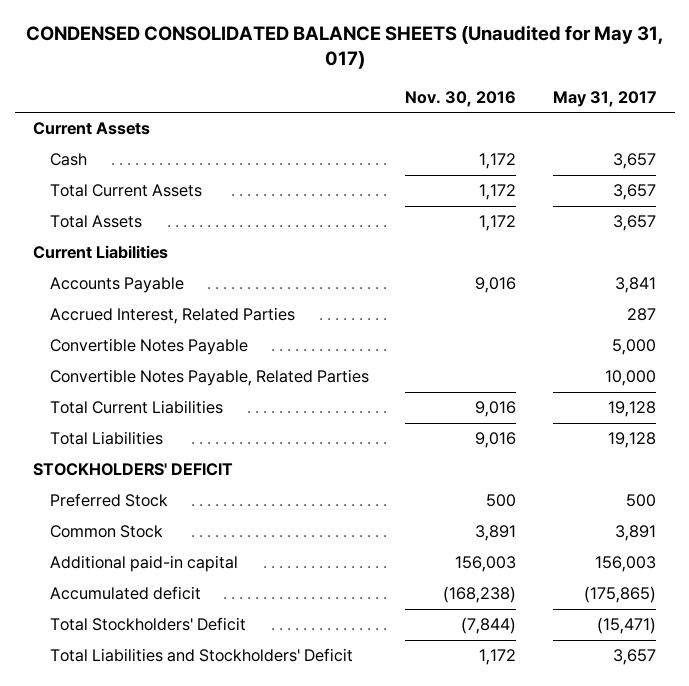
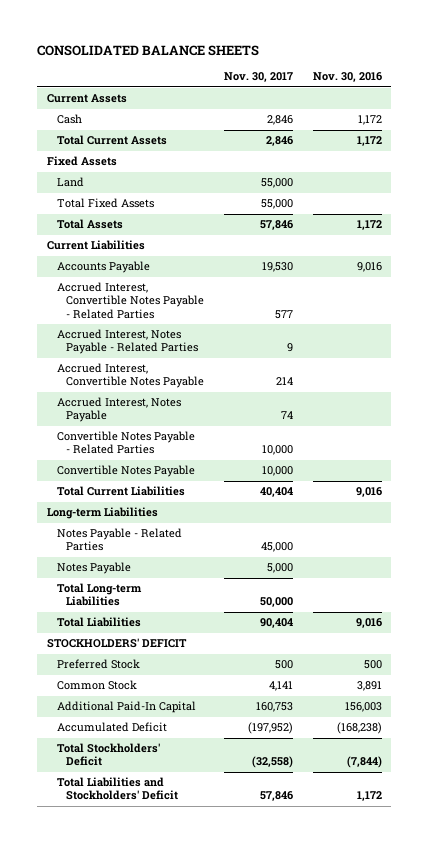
[25,25,663,70] CONDENSED CONSOLIDATED BALANCE SHEETS (Unaudited for May 31, 017) -> [37,44,260,56] CONSOLIDATED BALANCE SHEETS
[553,90,657,107] May 31, 2017 -> none
none -> [223,72,293,83] Nov. 30, 2017
none -> [47,156,118,167] Fixed Assets
none -> [56,177,84,188] Land
none -> [56,198,154,209] Total Fixed Assets
none -> [56,282,205,319] Accrued Interest, Convertible Notes Payable - Related Parties
none -> [56,329,199,355] Accrued Interest, Notes Payable - Related Parties
none -> [56,363,205,389] Accrued Interest, Convertible Notes Payable
[49,307,295,325] Accrued Interest, Related Parties -> [56,397,181,423] Accrued Interest, Notes Payable
none -> [56,431,195,455] Convertible Notes Payable - Related Parties
[49,369,369,387] Convertible Notes Payable, Related Parties -> none
none -> [47,507,159,520] Long-term Liabilities
none -> [56,528,182,552] Notes Payable - Related Parties
none -> [56,562,131,575] Notes Payable
none -> [56,583,142,607] Total Long-term Liabilities
[49,555,238,573] Additional paid-in capital -> [56,701,196,714] Additional Paid-In Capital
[49,586,201,601] Accumulated deficit -> [56,722,167,733] Accumulated Deficit

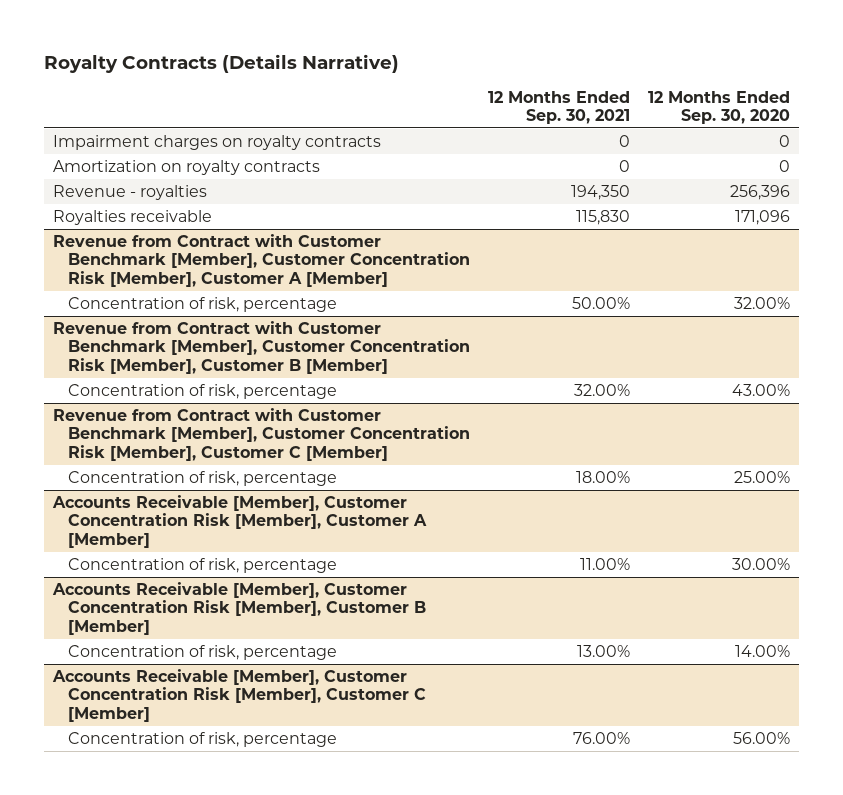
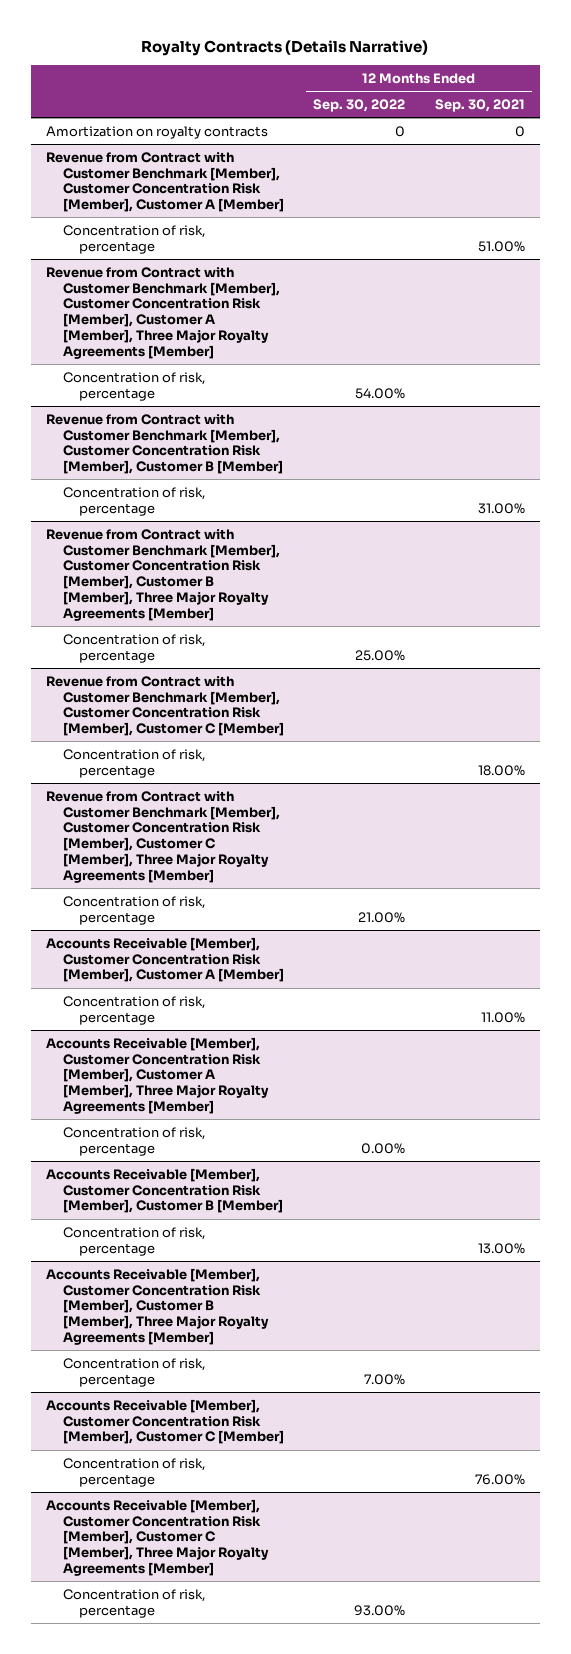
[648,90,791,125] 12 Months Ended Sep. 30, 2020 -> none
none -> [313,99,406,113] Sep. 30, 2022
[53,135,382,151] Impairment charges on royalty contracts -> none
[53,185,208,201] Revenue - royalties -> none
[53,210,213,226] Royalties receivable -> none
[571,297,630,310] 50.00% -> [477,240,525,252] 51.00%
none -> [46,266,280,359] Revenue from Contract with Customer Benchmark [Member], Customer Concentration Risk [Member], Customer A [Member], Three Major Royalty Agreements [Member]
none -> [62,371,205,401] Concentration of risk, percentage
[573,384,630,397] 32.00% -> [477,502,525,514] 31.00%
none -> [46,528,280,621] Revenue from Contract with Customer Benchmark [Member], Customer Concentration Risk [Member], Customer B [Member], Three Major Royalty Agreements [Member]
none -> [62,633,205,663] Concentration of risk, percentage
none -> [46,790,280,883] Revenue from Contract with Customer Benchmark [Member], Customer Concentration Risk [Member], Customer C [Member], Three Major Royalty Agreements [Member]
none -> [62,895,205,925] Concentration of risk, percentage
none -> [46,1036,269,1114] Accounts Receivable [Member], Customer Concentration Risk [Member], Customer A [Member], Three Major Royalty Agreements [Member]
none -> [62,1126,205,1156] Concentration of risk, percentage
none -> [46,1267,269,1345] Accounts Receivable [Member], Customer Concentration Risk [Member], Customer B [Member], Three Major Royalty Agreements [Member]
none -> [62,1357,205,1387] Concentration of risk, percentage
none -> [46,1498,269,1576] Accounts Receivable [Member], Customer Concentration Risk [Member], Customer C [Member], Three Major Royalty Agreements [Member]
none -> [62,1588,205,1618] Concentration of risk, percentage

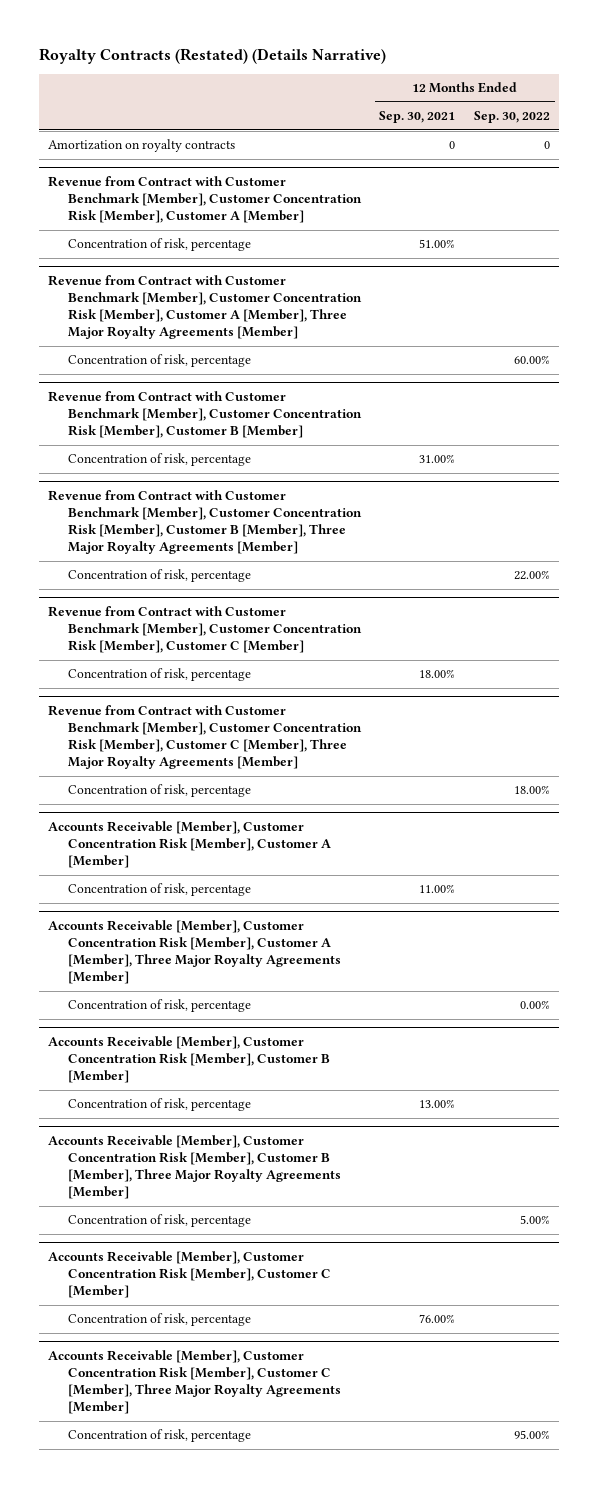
[141,39,429,56] Royalty Contracts (Details Narrative) -> [38,48,386,65] Royalty Contracts (Restated) (Details Narrative)
[355,387,406,399] 54.00% -> [513,355,550,365] 60.00%
[355,649,406,661] 25.00% -> [513,570,550,581] 22.00%
[358,911,406,923] 21.00% -> [513,785,550,795] 18.00%
[364,1373,406,1385] 7.00% -> [519,1215,550,1225] 5.00%
[354,1604,406,1616] 93.00% -> [513,1430,550,1440] 95.00%

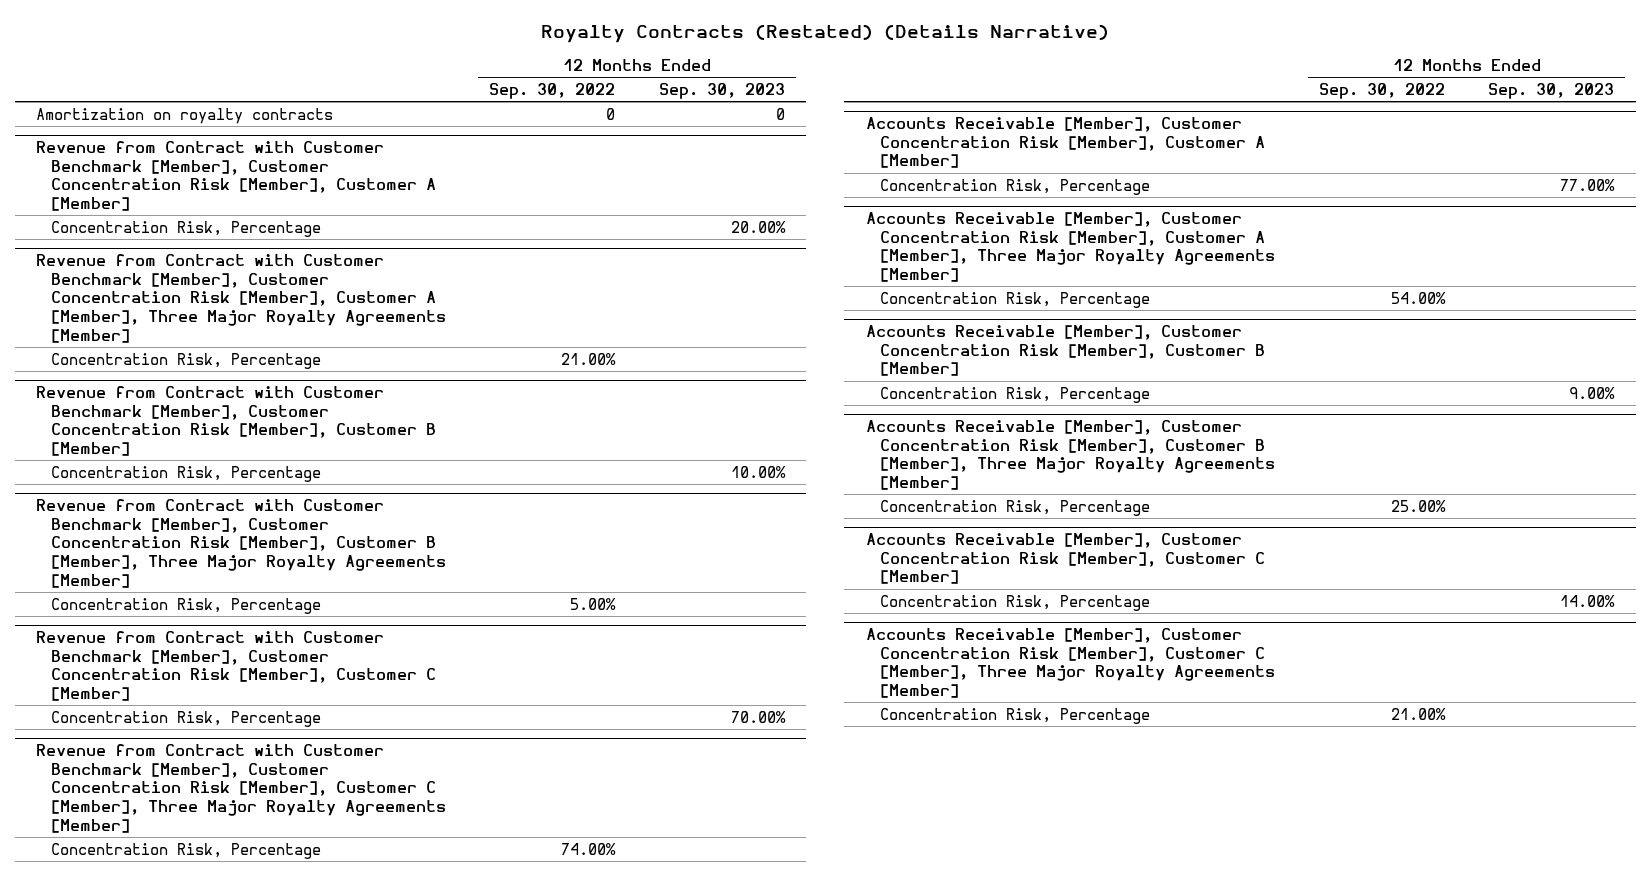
[379,111,456,124] Sep. 30, 2021 -> none
none -> [658,82,785,99] Sep. 30, 2023
[67,238,251,252] Concentration of risk, percentage -> [50,220,321,237] Concentration Risk, Percentage
[67,354,251,368] Concentration of risk, percentage -> [50,352,321,369] Concentration Risk, Percentage
[513,355,550,365] 60.00% -> [561,352,617,365] 21.00%
[67,453,251,467] Concentration of risk, percentage -> [50,465,321,482] Concentration Risk, Percentage
[67,569,251,583] Concentration of risk, percentage -> [50,597,321,614] Concentration Risk, Percentage
[513,570,550,581] 22.00% -> [570,597,617,610] 5.00%
[67,668,251,682] Concentration of risk, percentage -> [50,710,321,727] Concentration Risk, Percentage
[67,784,251,798] Concentration of risk, percentage -> [50,842,321,859] Concentration Risk, Percentage
[513,785,550,795] 18.00% -> [561,842,617,855] 74.00%
[67,883,251,897] Concentration of risk, percentage -> [880,178,1151,195] Concentration Risk, Percentage
[67,999,251,1013] Concentration of risk, percentage -> [880,291,1151,308] Concentration Risk, Percentage
[519,1000,550,1010] 0.00% -> [1390,291,1446,304] 54.00%
[67,1098,251,1112] Concentration of risk, percentage -> [880,386,1151,403] Concentration Risk, Percentage
[67,1214,251,1228] Concentration of risk, percentage -> [880,499,1151,516] Concentration Risk, Percentage
[519,1215,550,1225] 5.00% -> [1390,499,1446,512] 25.00%
[67,1313,251,1327] Concentration of risk, percentage -> [880,594,1151,611] Concentration Risk, Percentage
[67,1429,251,1443] Concentration of risk, percentage -> [880,707,1151,724] Concentration Risk, Percentage
[513,1430,550,1440] 95.00% -> [1390,707,1446,720] 21.00%

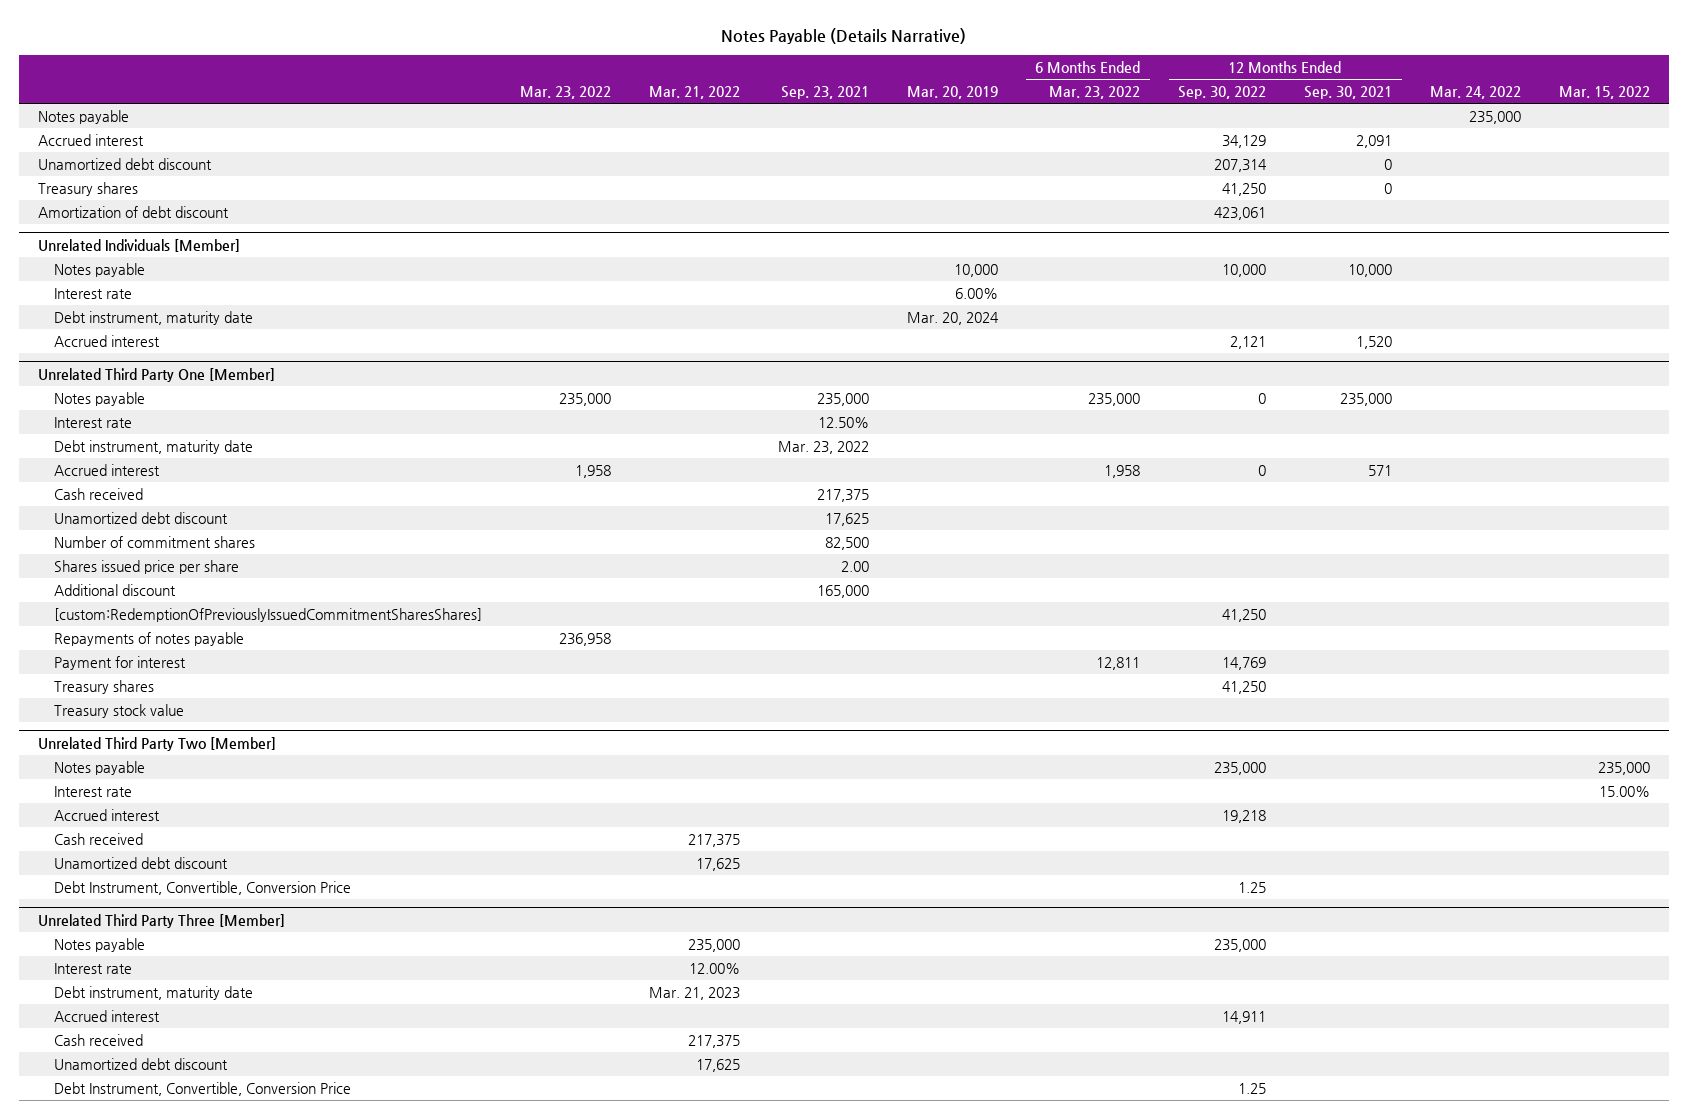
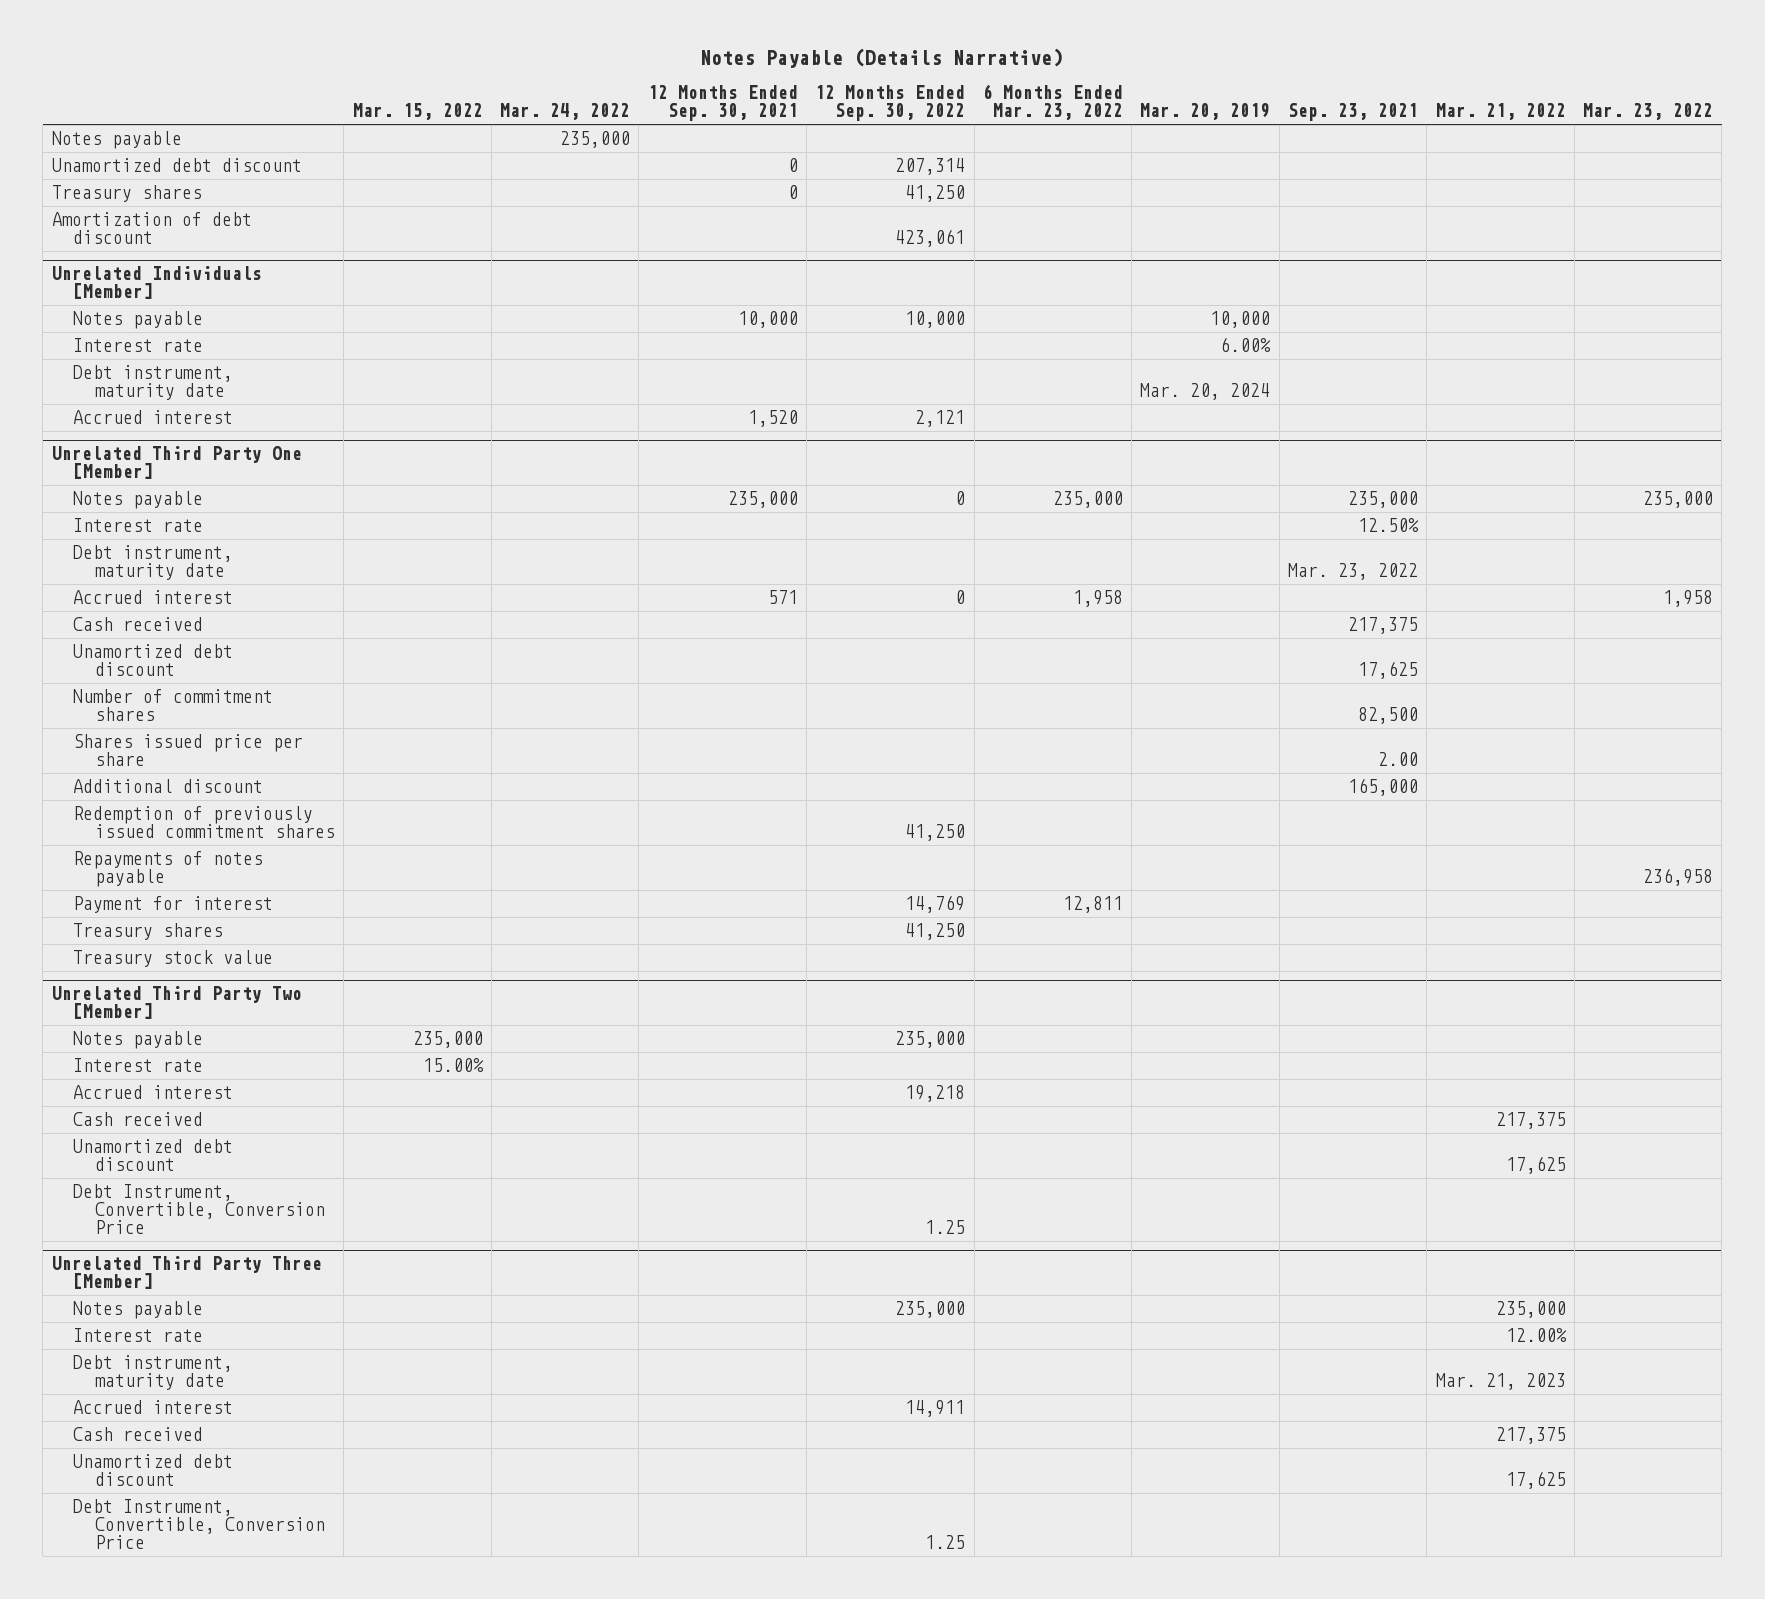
[38,133,145,146] Accrued interest -> none
[54,607,483,622] [custom:RedemptionOfPreviouslyIssuedCommitmentSharesShares] -> [73,805,336,839] Redemption of previously issued commitment shares

